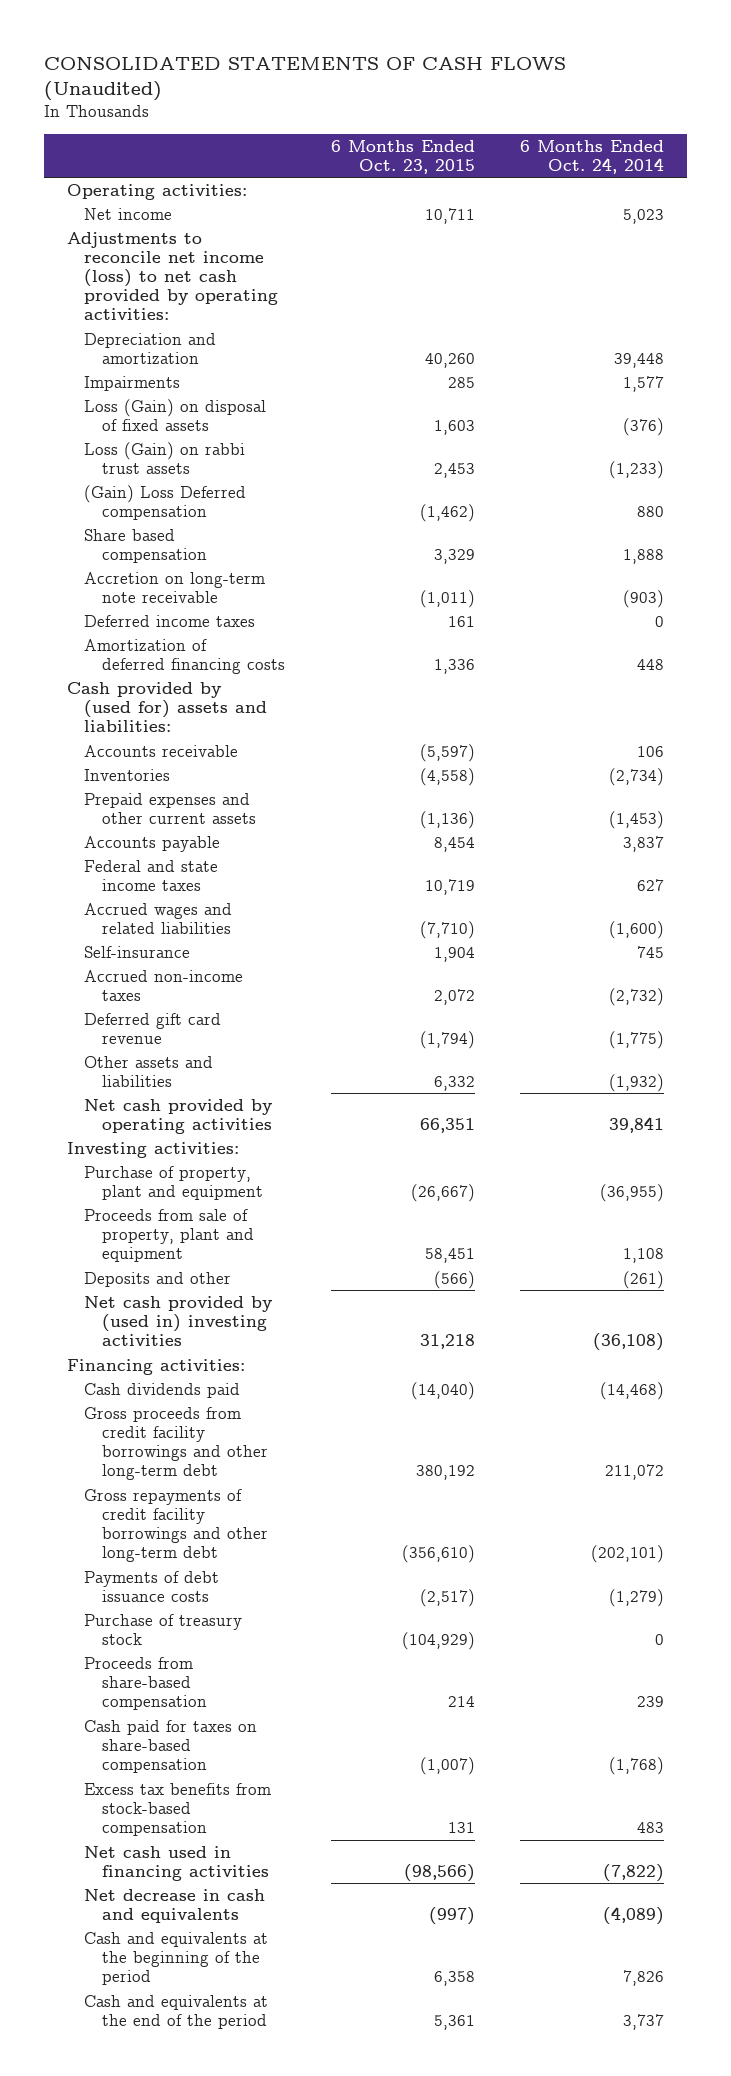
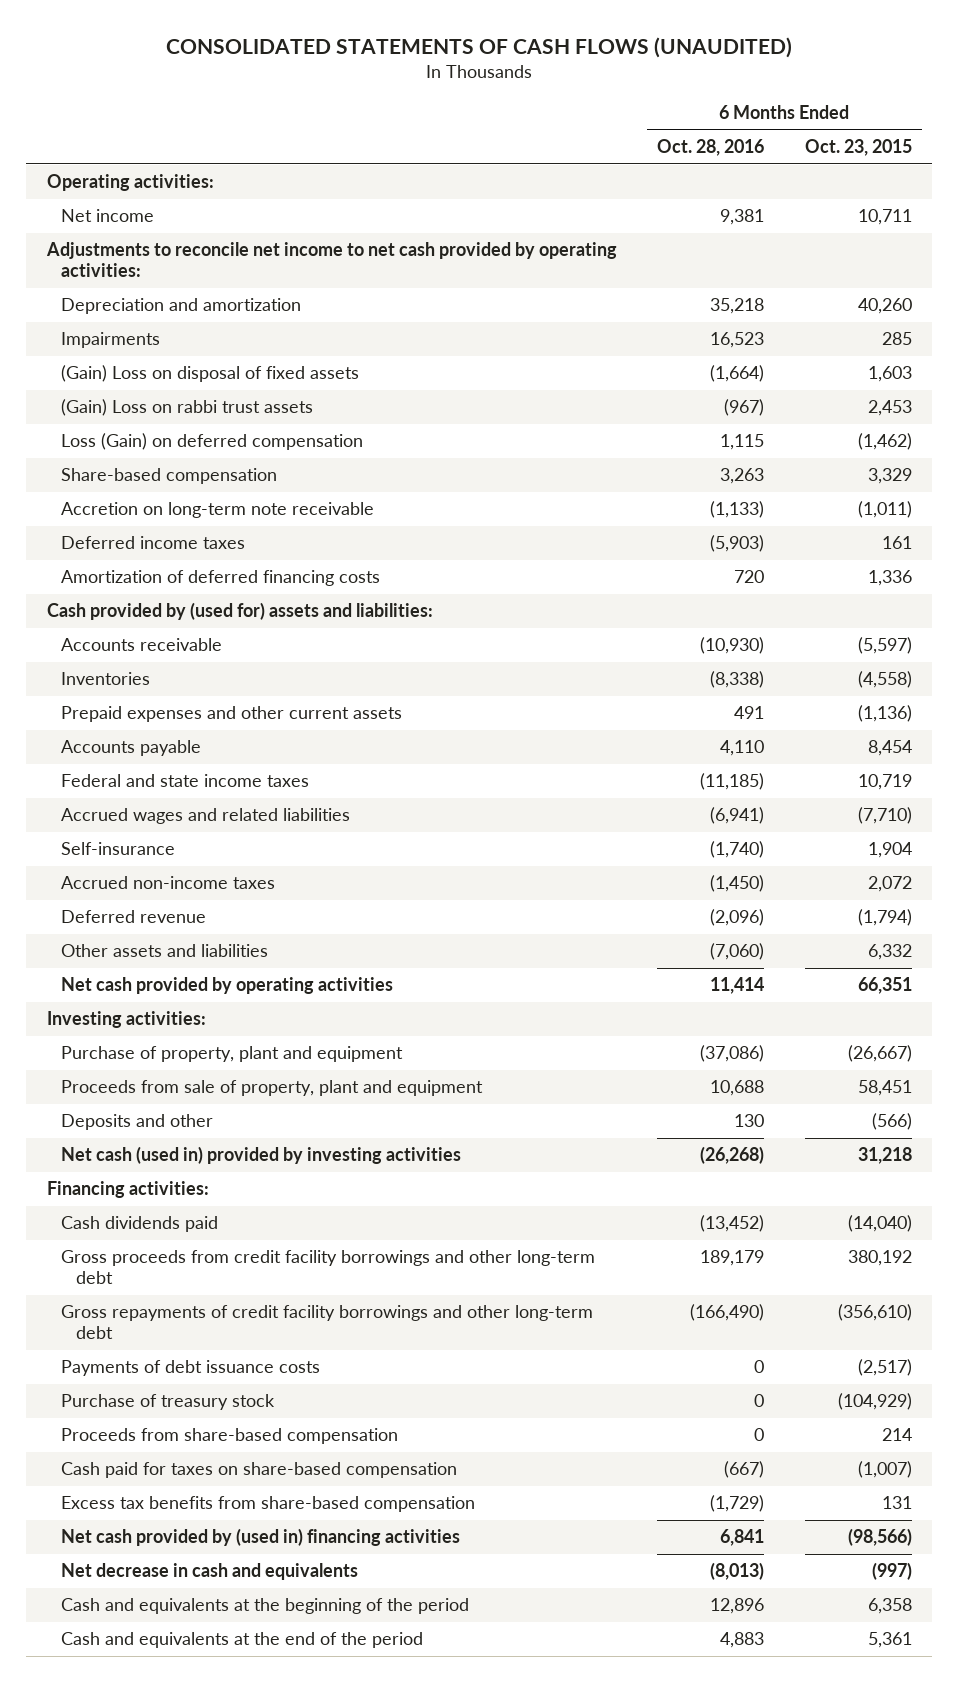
[44,56,567,102] CONSOLIDATED STATEMENTS OF CASH FLOWS (Unaudited) -> [166,36,793,58] CONSOLIDATED STATEMENTS OF CASH FLOWS (UNAUDITED)
[520,139,665,174] 6 Months Ended Oct. 24, 2014 -> none
none -> [657,139,765,157] Oct. 28, 2016
[66,231,279,321] Adjustments to reconcile net income (loss) to net cash provided by operating activities: -> [45,242,617,278] Adjustments to reconcile net income to net cash provided by operating activities:
[84,398,267,431] Loss (Gain) on disposal of fixed assets -> [61,365,360,383] (Gain) Loss on disposal of fixed assets
[84,441,246,474] Loss (Gain) on rabbi trust assets -> [61,399,314,417] (Gain) Loss on rabbi trust assets
[84,484,247,520] (Gain) Loss Deferred compensation -> [61,433,364,451] Loss (Gain) on deferred compensation
[84,528,207,563] Share based compensation -> [61,468,278,485] Share-based compensation
[84,1012,222,1044] Deferred gift card revenue -> [61,910,207,924] Deferred revenue
[84,1295,273,1346] Net cash provided by (used in) investing activities -> [61,1146,462,1165] Net cash (used in) provided by investing activities
[84,1782,272,1836] Excess tax benefits from stock-based compensation -> [61,1496,476,1513] Excess tax benefits from share-based compensation
[84,1845,269,1881] Net cash used in financing activities -> [61,1528,461,1547] Net cash provided by (used in) financing activities

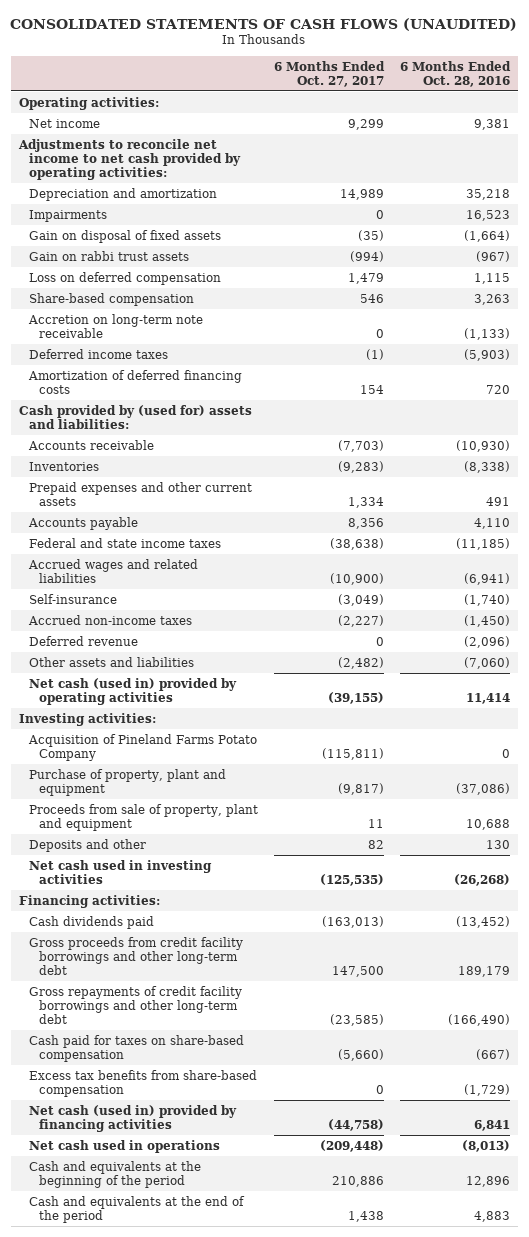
[804,139,912,157] Oct. 23, 2015 -> none
none -> [273,60,385,87] 6 Months Ended Oct. 27, 2017
[61,365,360,383] (Gain) Loss on disposal of fixed assets -> [28,229,221,243] Gain on disposal of fixed assets
[61,399,314,417] (Gain) Loss on rabbi trust assets -> [28,250,189,261] Gain on rabbi trust assets
[61,433,364,451] Loss (Gain) on deferred compensation -> [28,271,221,285] Loss on deferred compensation
[61,977,394,995] Net cash provided by operating activities -> [28,677,237,705] Net cash (used in) provided by operating activities
none -> [27,733,257,761] Acquisition of Pineland Farms Potato Company
[61,1146,462,1165] Net cash (used in) provided by investing activities -> [28,859,212,884] Net cash used in investing activities
[61,1360,321,1377] Payments of debt issuance costs -> none
[61,1394,276,1411] Purchase of treasury stock -> none
[61,1428,399,1445] Proceeds from share-based compensation -> none
[61,1528,461,1547] Net cash provided by (used in) financing activities -> [28,1104,237,1132] Net cash (used in) provided by financing activities
[61,1563,359,1581] Net decrease in cash and equivalents -> [28,1139,220,1153] Net cash used in operations

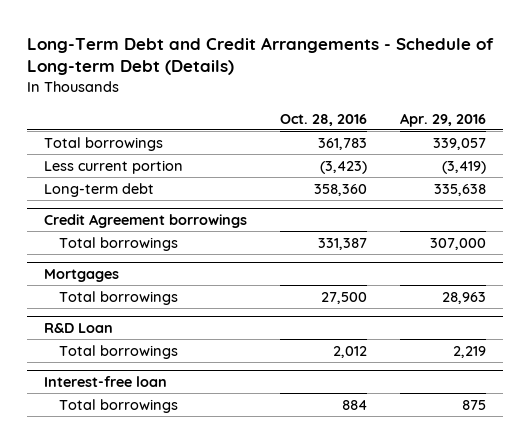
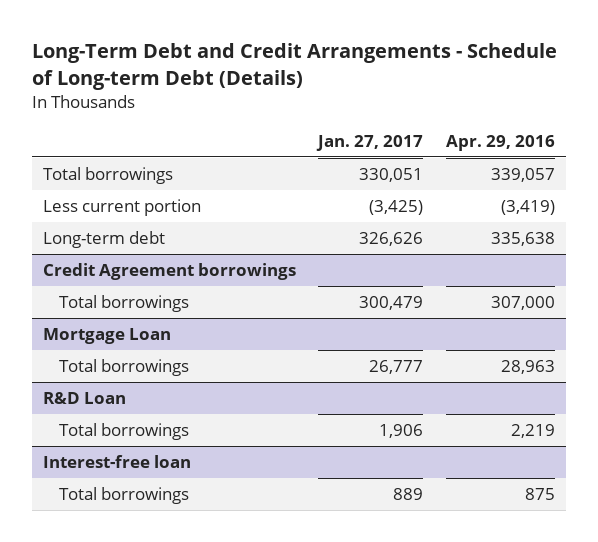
[279,113,367,126] Oct. 28, 2016 -> none
none -> [316,134,424,151] Jan. 27, 2017
[43,269,119,283] Mortgages -> [43,328,172,345] Mortgage Loan

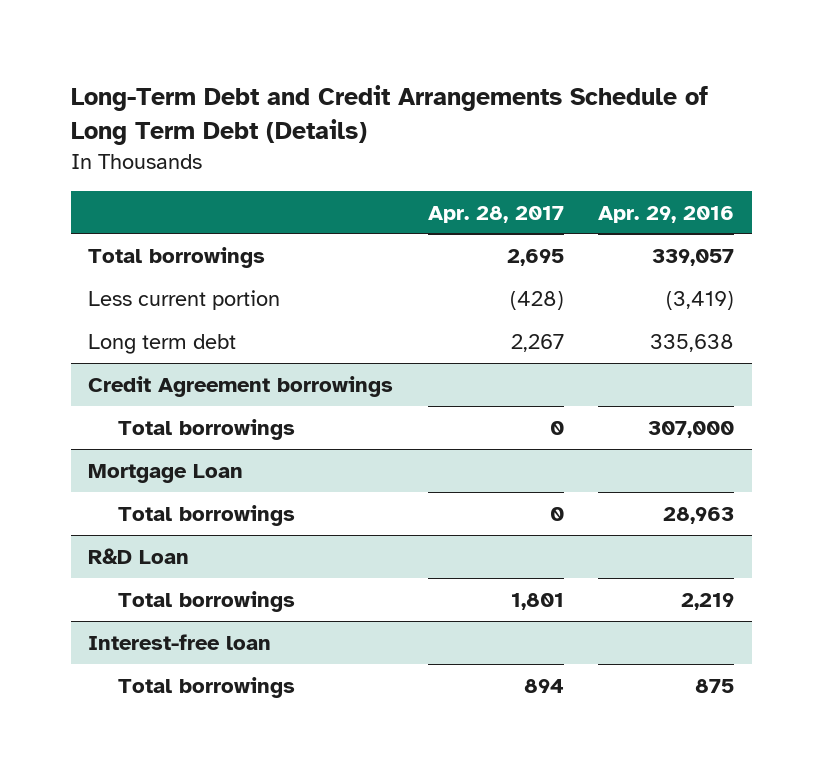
[31,43,557,90] Long-Term Debt and Credit Arrangements - Schedule of Long-term Debt (Details) -> [71,85,709,146] Long-Term Debt and Credit Arrangements Schedule of Long Term Debt (Details)
[316,134,424,151] Jan. 27, 2017 -> none
none -> [427,205,564,223] Apr. 28, 2017
[43,231,166,249] Long-term debt -> [88,333,237,354] Long term debt

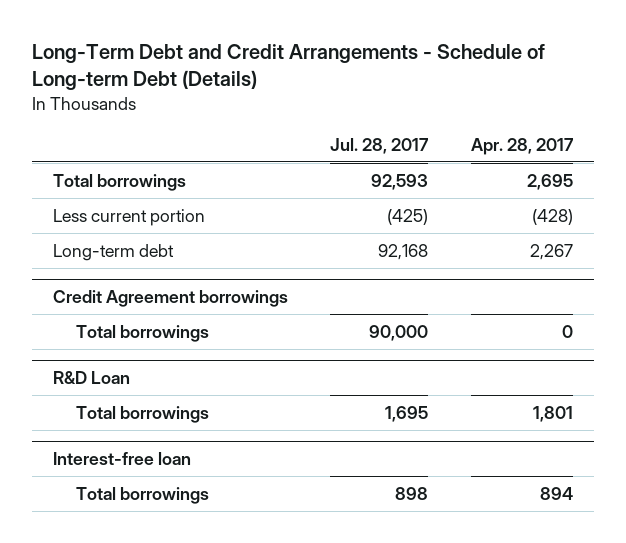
[71,85,709,146] Long-Term Debt and Credit Arrangements Schedule of Long Term Debt (Details) -> [31,43,545,90] Long-Term Debt and Credit Arrangements - Schedule of Long-term Debt (Details)
[598,205,735,223] Apr. 29, 2016 -> none
none -> [330,137,430,154] Jul. 28, 2017
[88,333,237,354] Long term debt -> [53,243,175,261] Long-term debt
[88,463,244,483] Mortgage Loan -> none
[117,504,295,526] Total borrowings -> none

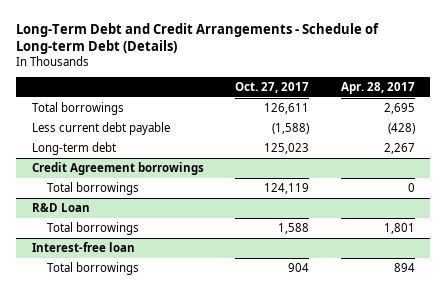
[330,137,430,154] Jul. 28, 2017 -> none
none -> [235,82,310,94] Oct. 27, 2017
[53,208,206,226] Less current portion -> [31,121,170,135] Less current debt payable

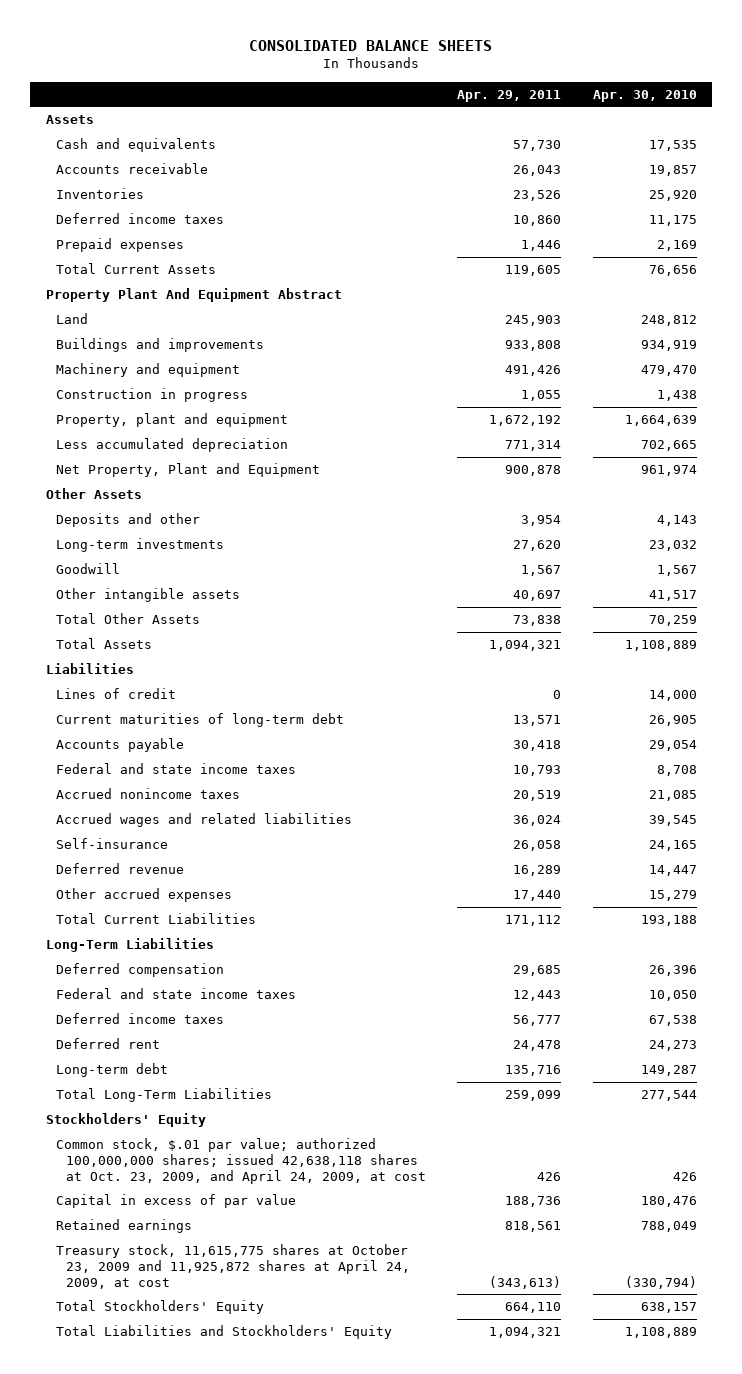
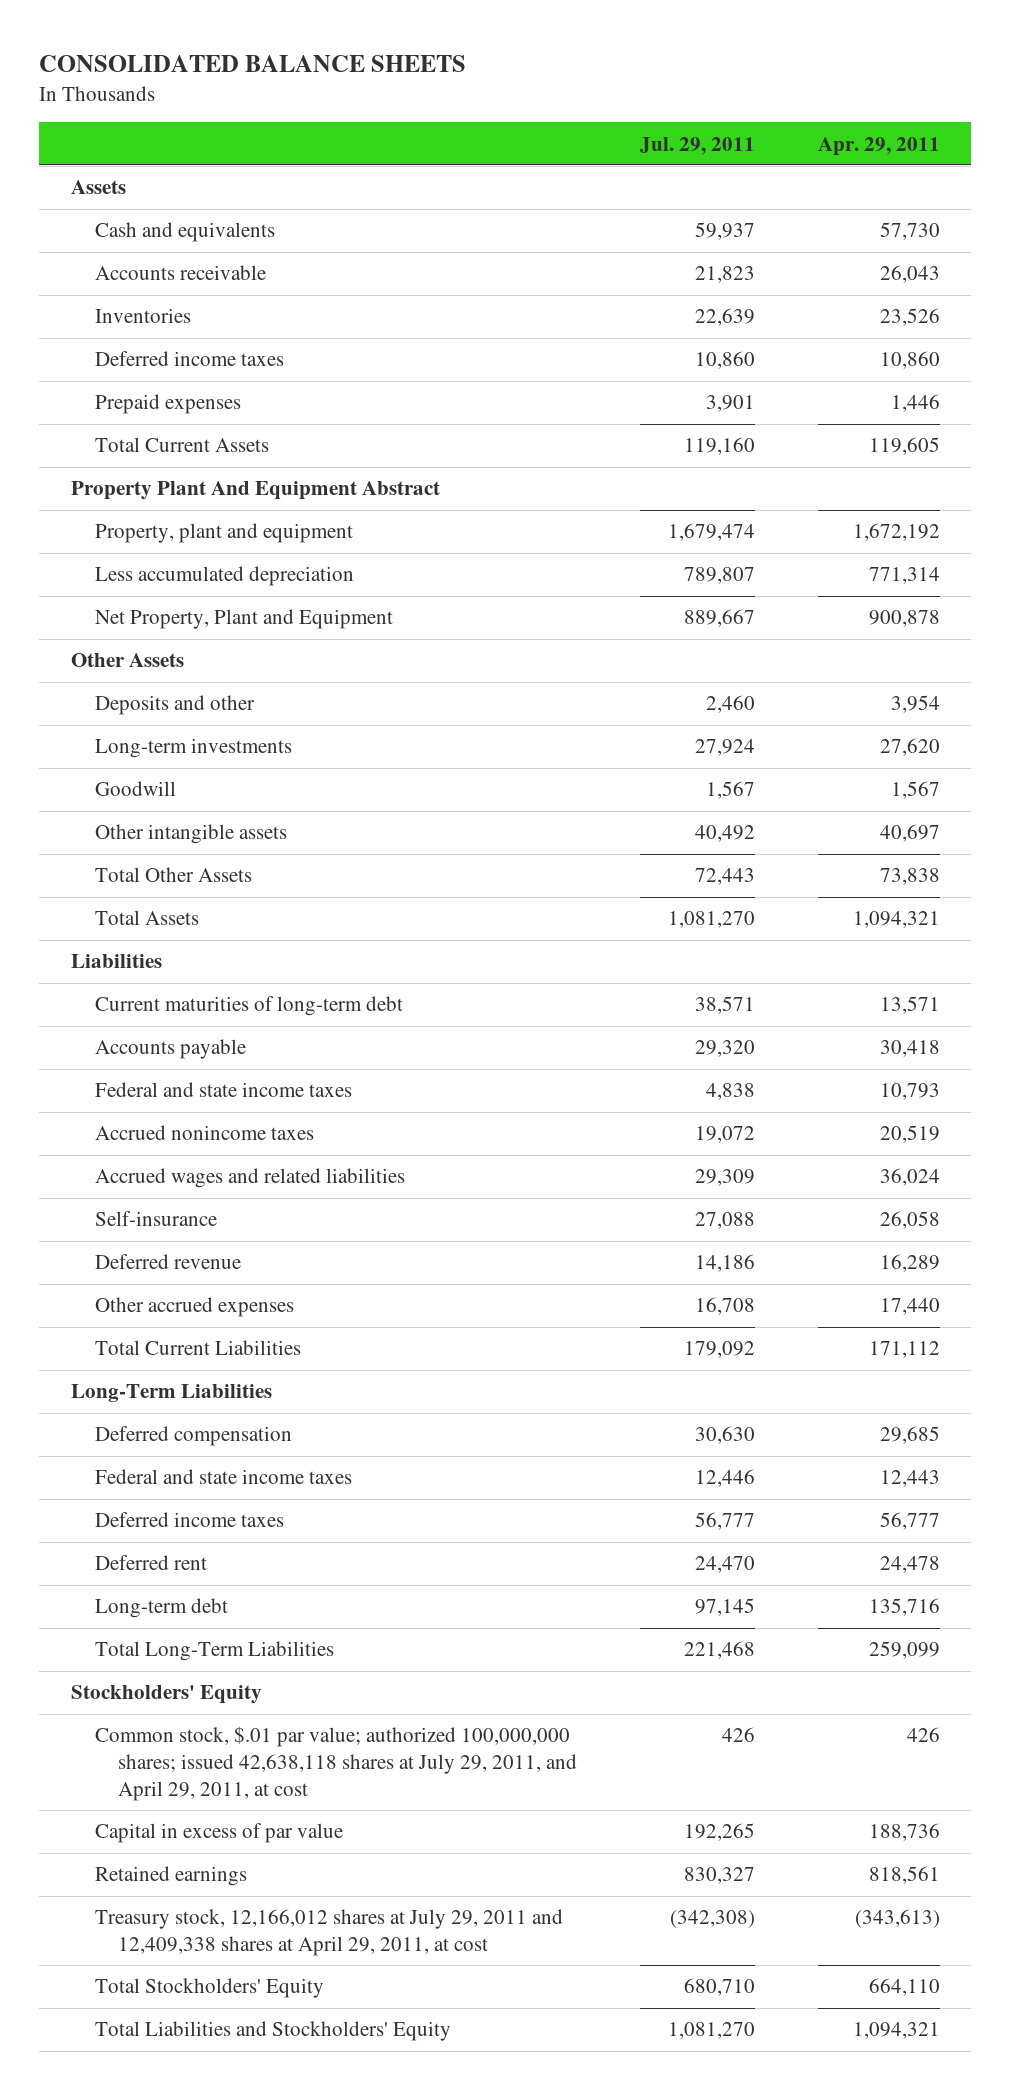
[592,89,697,102] Apr. 30, 2010 -> none
none -> [640,136,756,155] Jul. 29, 2011
[55,313,88,325] Land -> none
[55,338,264,353] Buildings and improvements -> none
[55,363,240,378] Machinery and equipment -> none
[55,388,248,403] Construction in progress -> none
[55,688,176,700] Lines of credit -> none
[55,1138,426,1184] Common stock, $.01 par value; authorized 100,000,000 shares; issued 42,638,118 shares at Oct. 23, 2009, and April 24, 2009, at cost -> [94,1726,578,1801] Common stock, $.01 par value; authorized 100,000,000 shares; issued 42,638,118 shares at July 29, 2011, and April 29, 2011, at cost
[55,1244,410,1289] Treasury stock, 11,615,775 shares at October 23, 2009 and 11,925,872 shares at April 24, 2009, at cost -> [94,1909,563,1956] Treasury stock, 12,166,012 shares at July 29, 2011 and 12,409,338 shares at April 29, 2011, at cost

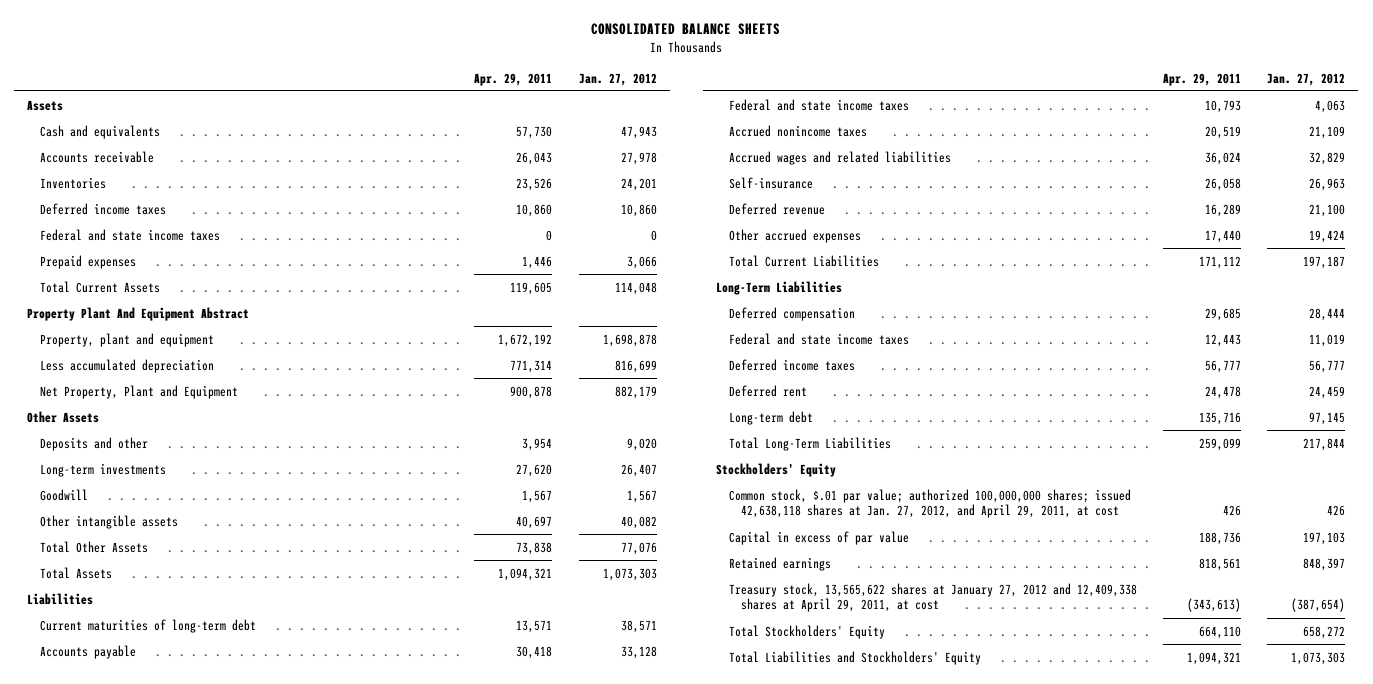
[640,136,756,155] Jul. 29, 2011 -> none
none -> [578,72,657,86] Jan. 27, 2012
none -> [40,228,221,241] Federal and state income taxes
[94,1726,578,1801] Common stock, $.01 par value; authorized 100,000,000 shares; issued 42,638,118 shares at July 29, 2011, and April 29, 2011, at cost -> [728,488,1131,519] Common stock, $.01 par value; authorized 100,000,000 shares; issued 42,638,118 shares at Jan. 27, 2012, and April 29, 2011, at cost
[94,1909,563,1956] Treasury stock, 12,166,012 shares at July 29, 2011 and 12,409,338 shares at April 29, 2011, at cost -> [728,582,1137,613] Treasury stock, 13,565,622 shares at January 27, 2012 and 12,409,338 shares at April 29, 2011, at cost

